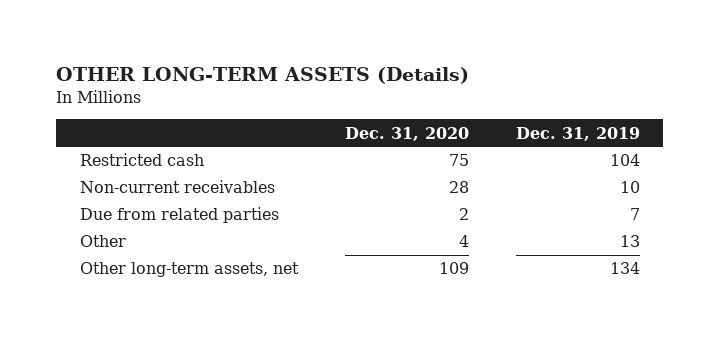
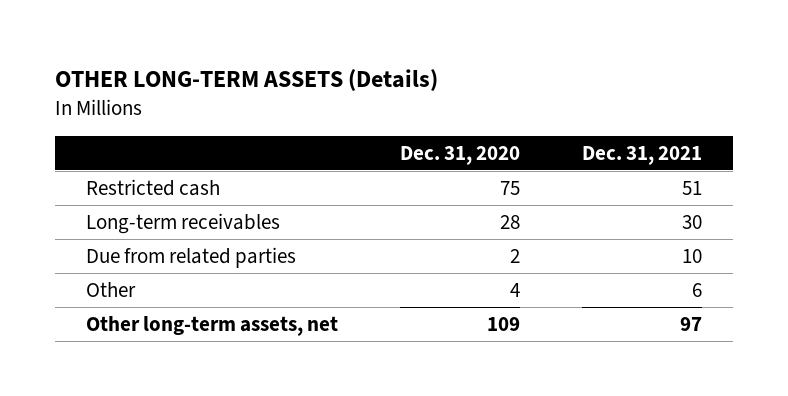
[515,126,640,141] Dec. 31, 2019 -> none
none -> [582,145,703,165] Dec. 31, 2021
[79,180,275,194] Non-current receivables -> [85,212,280,234] Long-term receivables

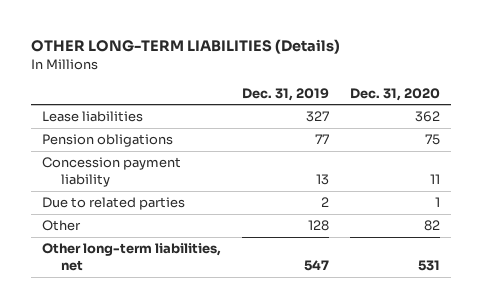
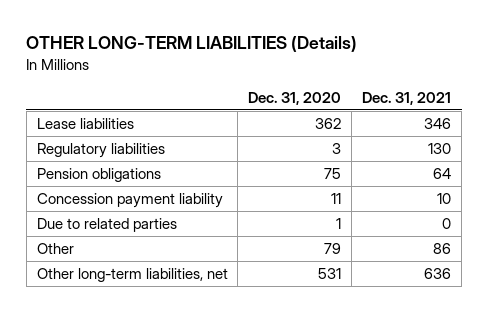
[242,87,330,101] Dec. 31, 2019 -> none
none -> [362,91,452,105] Dec. 31, 2021
none -> [36,142,165,158] Regulatory liabilities
[424,220,441,232] 82 -> [324,242,342,254] 79

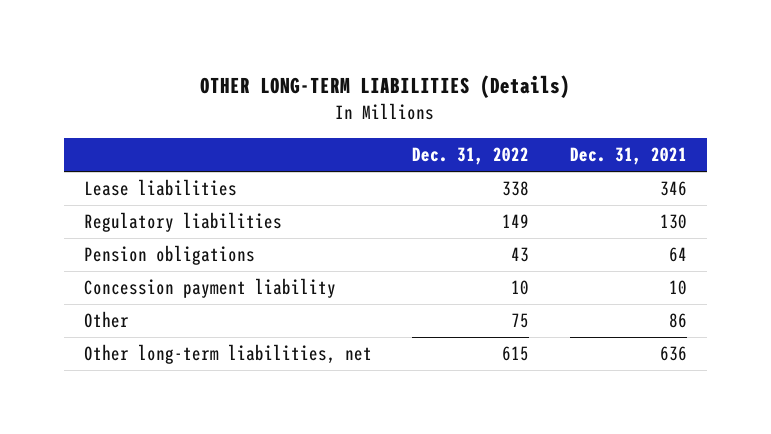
[248,91,342,105] Dec. 31, 2020 -> none
none -> [412,147,530,166] Dec. 31, 2022
[36,217,177,232] Due to related parties -> none

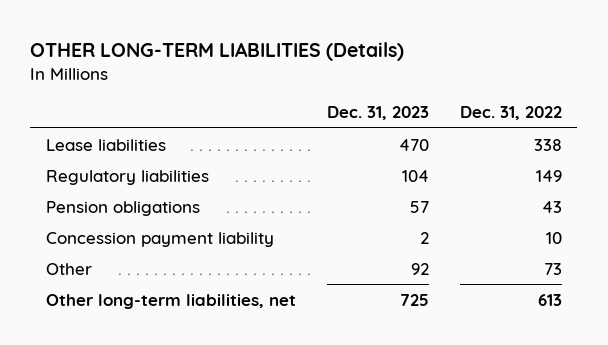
[569,147,687,166] Dec. 31, 2021 -> none
none -> [326,106,429,121] Dec. 31, 2023
[511,313,530,329] 75 -> [543,262,562,275] 73
[502,346,530,362] 615 -> [537,293,562,306] 613

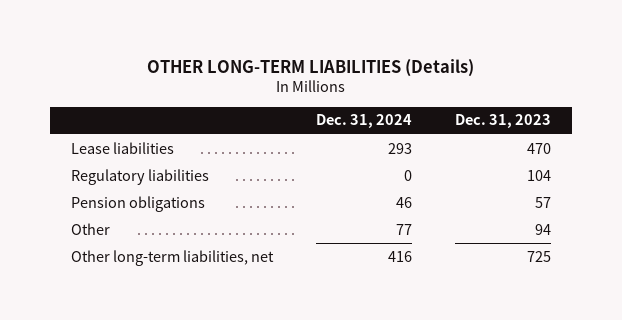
[459,106,562,121] Dec. 31, 2022 -> none
none -> [315,114,412,129] Dec. 31, 2024
[45,231,274,247] Concession payment liability -> none
[410,262,429,275] 92 -> [534,223,551,235] 94

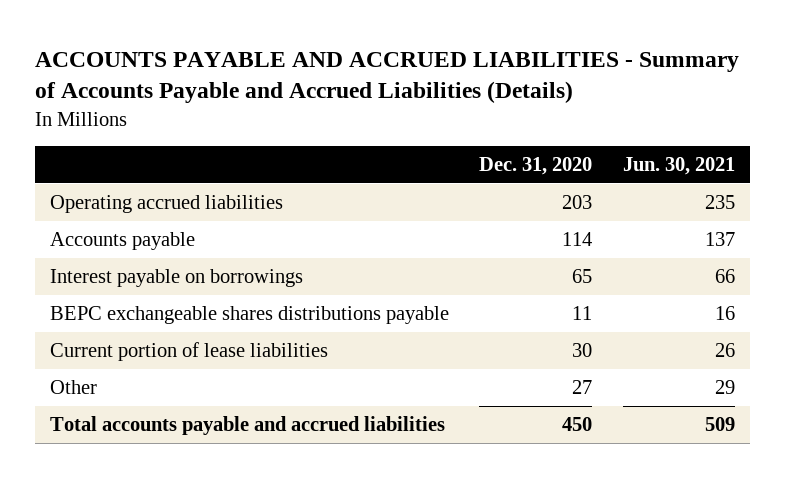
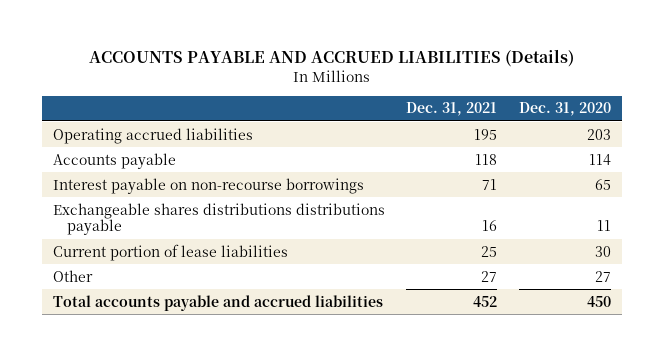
[34,51,739,104] ACCOUNTS PAYABLE AND ACCRUED LIABILITIES - Summary of Accounts Payable and Accrued Liabilities (Details) -> [88,49,574,68] ACCOUNTS PAYABLE AND ACCRUED LIABILITIES (Details)
[622,157,735,176] Jun. 30, 2021 -> none
none -> [406,102,498,117] Dec. 31, 2021
[50,269,304,288] Interest payable on borrowings -> [52,177,364,194] Interest payable on non-recourse borrowings
[50,306,450,325] BEPC exchangeable shares distributions payable -> [52,202,385,236] Exchangeable shares distributions distributions payable

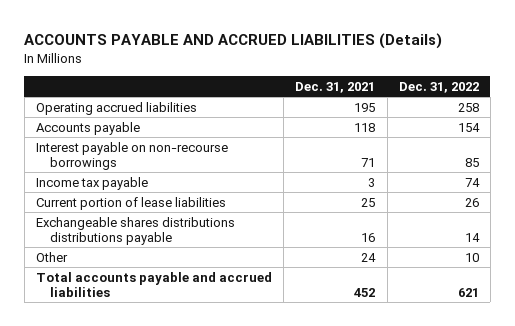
[519,102,612,117] Dec. 31, 2020 -> none
none -> [398,81,479,93] Dec. 31, 2022
none -> [36,176,149,190] Income tax payable
[52,202,385,236] Exchangeable shares distributions distributions payable -> [36,216,236,246] Exchangeable shares distributions distributions payable
[481,270,498,282] 27 -> [361,252,377,262] 24

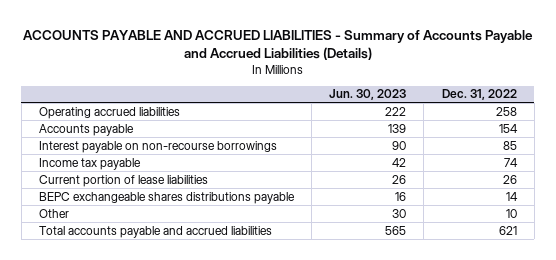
[24,33,443,50] ACCOUNTS PAYABLE AND ACCRUED LIABILITIES (Details) -> [22,29,533,60] ACCOUNTS PAYABLE AND ACCRUED LIABILITIES - Summary of Accounts Payable and Accrued Liabilities (Details)
[295,81,376,93] Dec. 31, 2021 -> none
none -> [329,89,407,101] Jun. 30, 2023
[36,216,236,246] Exchangeable shares distributions distributions payable -> [39,191,296,204] BEPC exchangeable shares distributions payable

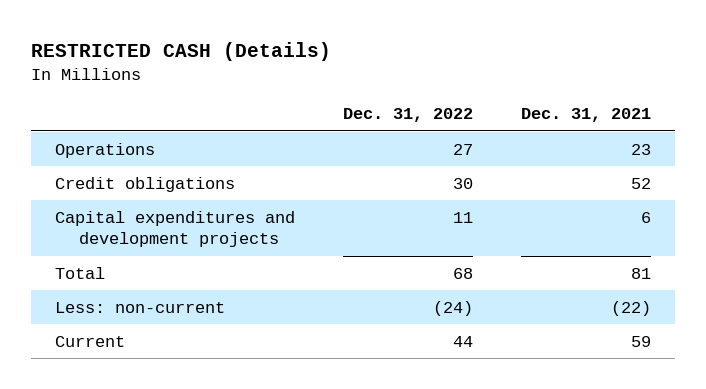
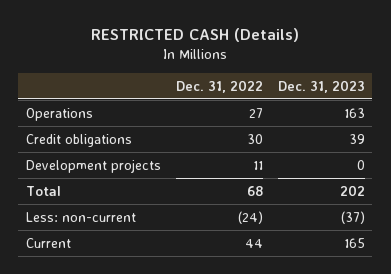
[520,108,651,123] Dec. 31, 2021 -> none
none -> [277,79,365,93] Dec. 31, 2023
[54,210,295,248] Capital expenditures and development projects -> [25,158,161,173] Development projects

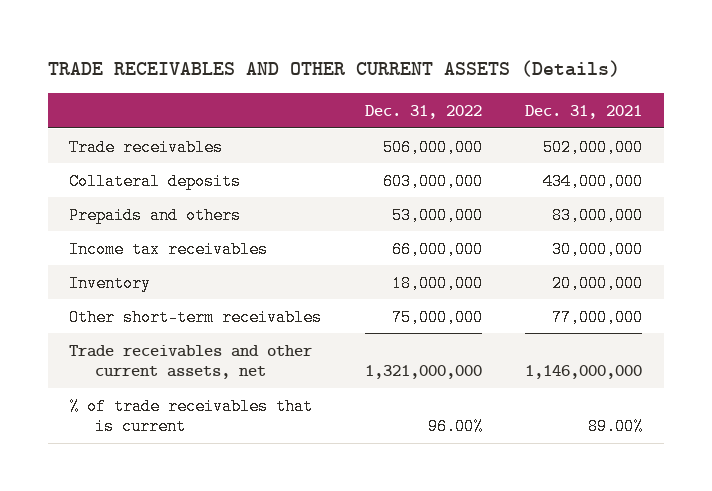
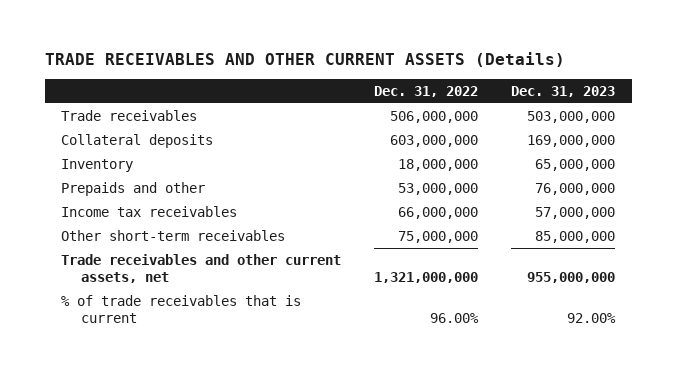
[525,104,643,119] Dec. 31, 2021 -> none
none -> [511,85,616,97] Dec. 31, 2023
[69,206,242,224] Prepaids and others -> none
none -> [61,181,206,196] Prepaids and other
[69,240,269,258] Income tax receivables -> [61,205,238,217] Income tax receivables

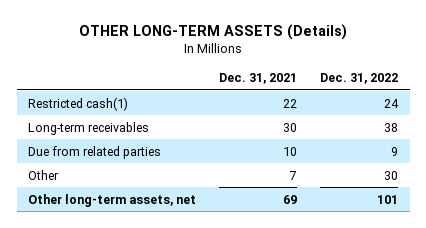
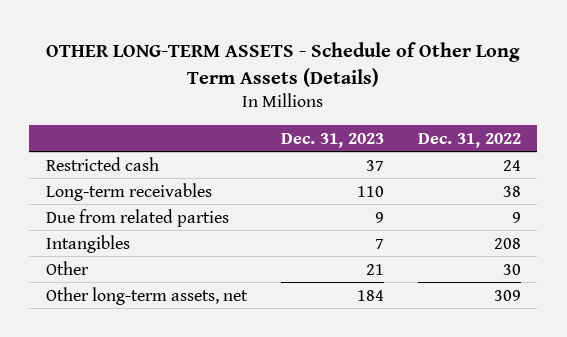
[79,24,348,41] OTHER LONG-TERM ASSETS (Details) -> [46,41,521,87] OTHER LONG-TERM ASSETS - Schedule of Other Long Term Assets (Details)
[219,73,298,85] Dec. 31, 2021 -> none
none -> [280,132,384,148] Dec. 31, 2023
[28,96,129,111] Restricted cash(1) -> [46,156,160,171] Restricted cash
none -> [46,234,131,253] Intangibles
[377,194,399,204] 101 -> [493,289,521,301] 309

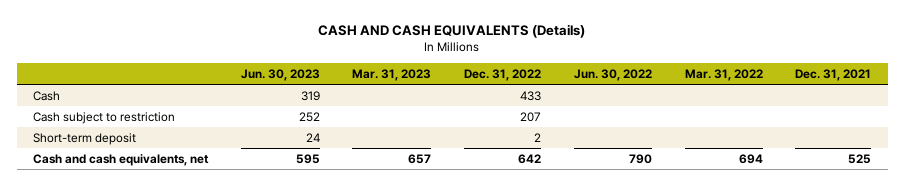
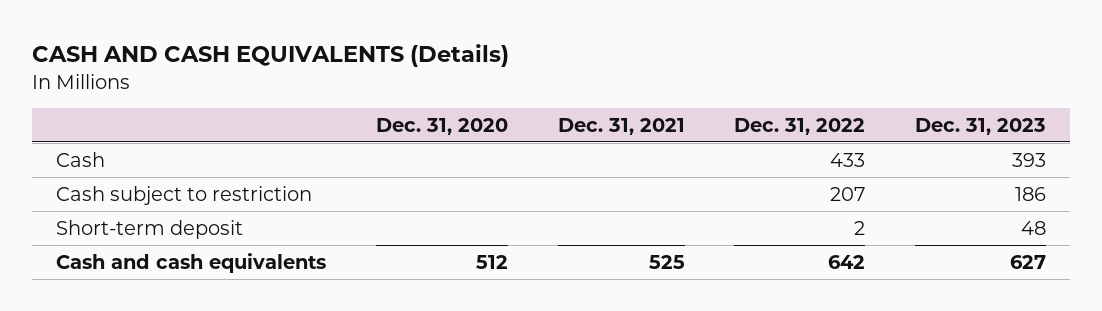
[240,68,320,81] Jun. 30, 2023 -> none
[352,68,432,81] Mar. 31, 2023 -> none
[573,68,652,81] Jun. 30, 2022 -> none
[684,68,763,81] Mar. 31, 2022 -> none
none -> [376,117,509,135] Dec. 31, 2020
none -> [914,117,1046,135] Dec. 31, 2023
[33,153,210,166] Cash and cash equivalents, net -> [56,252,327,273] Cash and cash equivalents

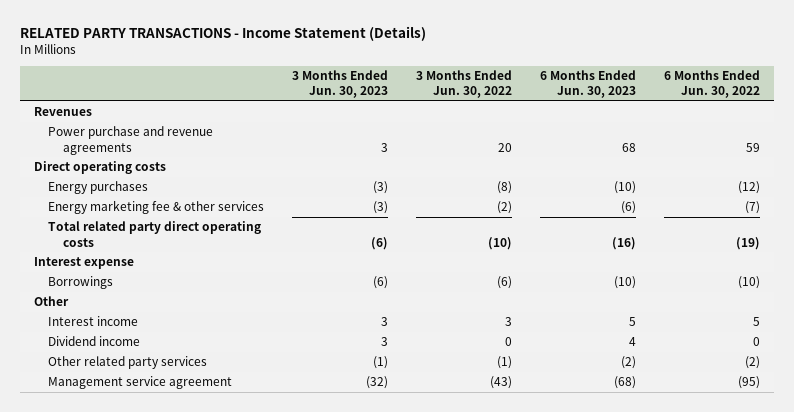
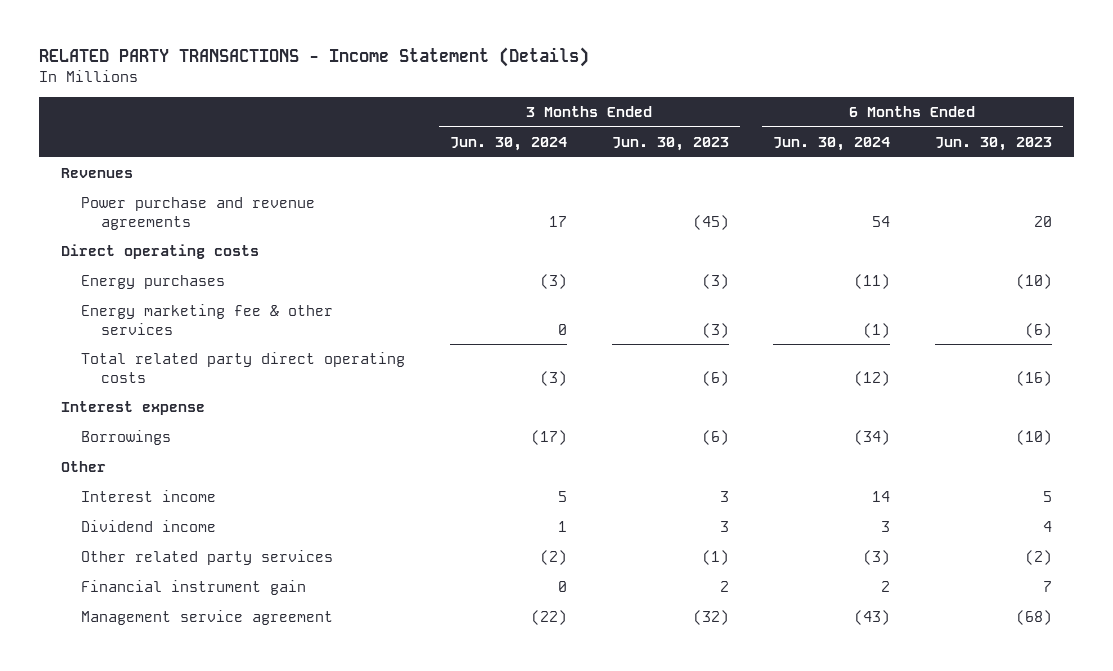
[416,70,513,99] 3 Months Ended Jun. 30, 2022 -> none
[664,70,761,99] 6 Months Ended Jun. 30, 2022 -> none
none -> [449,137,567,152] Jun. 30, 2024
none -> [773,137,891,152] Jun. 30, 2024
[381,142,389,152] 3 -> [692,214,729,230] (45)
[622,142,637,152] 68 -> [1033,215,1052,227] 20
none -> [81,580,307,596] Financial instrument gain

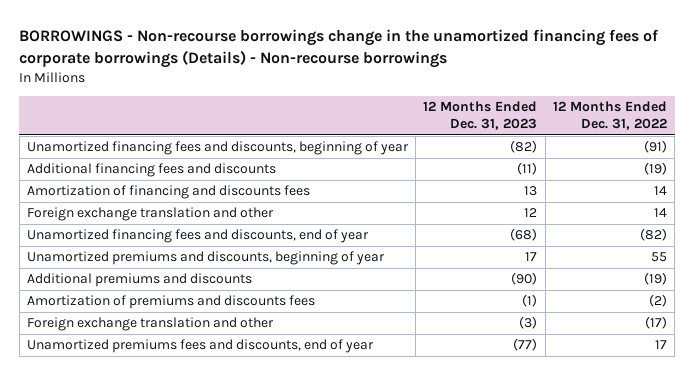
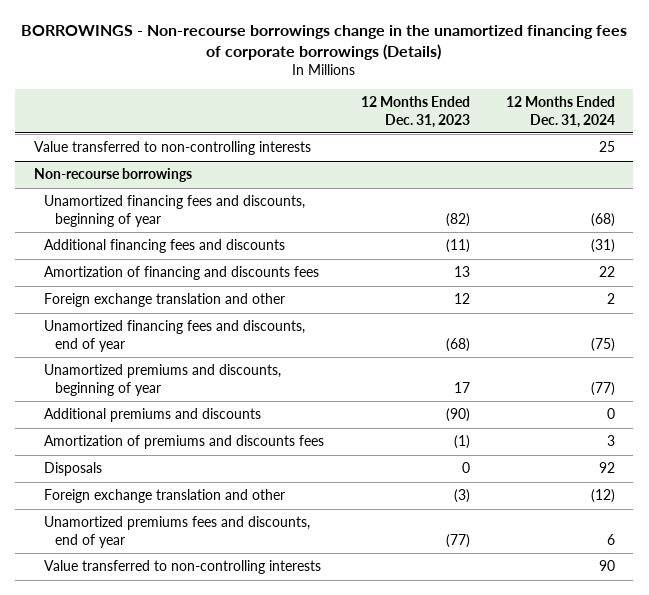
[19,29,659,68] BORROWINGS - Non-recourse borrowings change in the unamortized financing fees of corporate borrowings (Details) - Non-recourse borrowings -> [21,25,628,61] BORROWINGS - Non-recourse borrowings change in the unamortized financing fees of corporate borrowings (Details)
[552,101,667,131] 12 Months Ended Dec. 31, 2022 -> none
none -> [506,96,616,128] 12 Months Ended Dec. 31, 2024
none -> [33,141,311,156] Value transferred to non-controlling interests
none -> [33,168,192,183] Non-recourse borrowings
none -> [44,462,103,477] Disposals
none -> [44,560,322,575] Value transferred to non-controlling interests

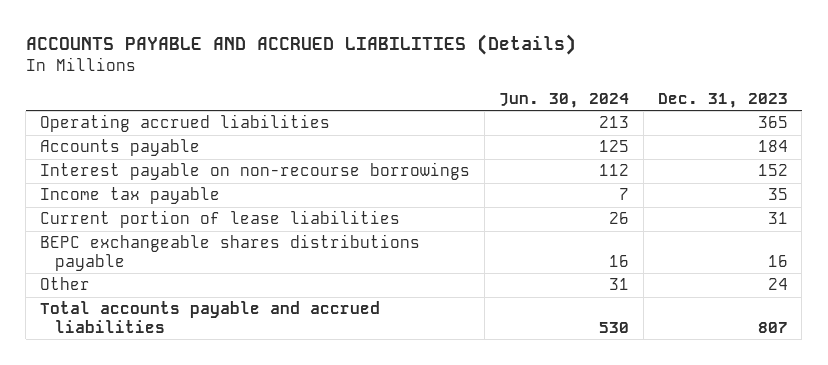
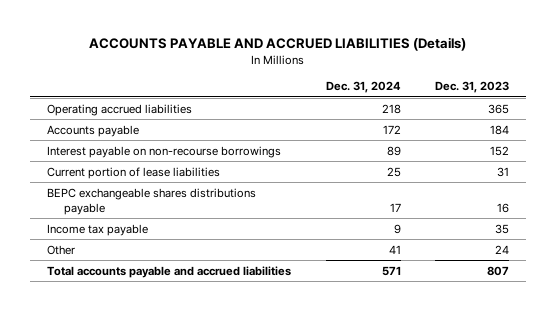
[498,93,629,109] Jun. 30, 2024 -> none
none -> [325,81,401,94] Dec. 31, 2024
[40,187,221,205] Income tax payable -> [47,223,149,236] Income tax payable

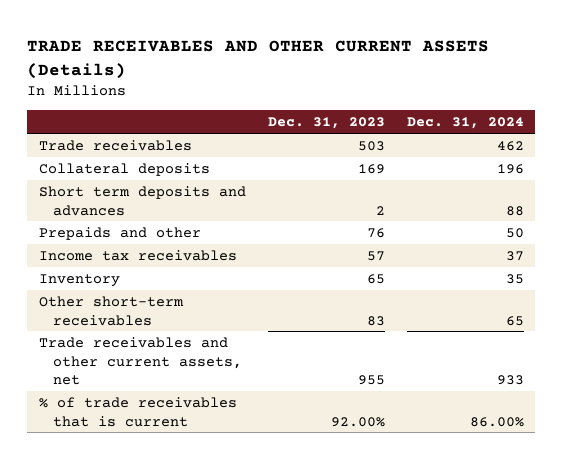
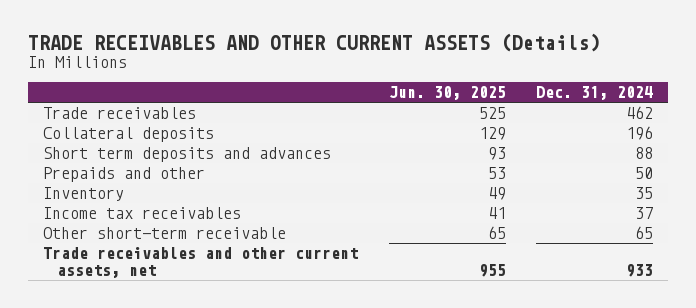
[267,117,385,130] Dec. 31, 2023 -> none
none -> [388,86,506,101] Jun. 30, 2025
[38,249,237,261] Income tax receivables -> [43,207,242,220] Income tax receivables
[38,295,184,326] Other short-term receivables -> [43,227,287,240] Other short-term receivable
[38,396,237,427] % of trade receivables that is current -> none

